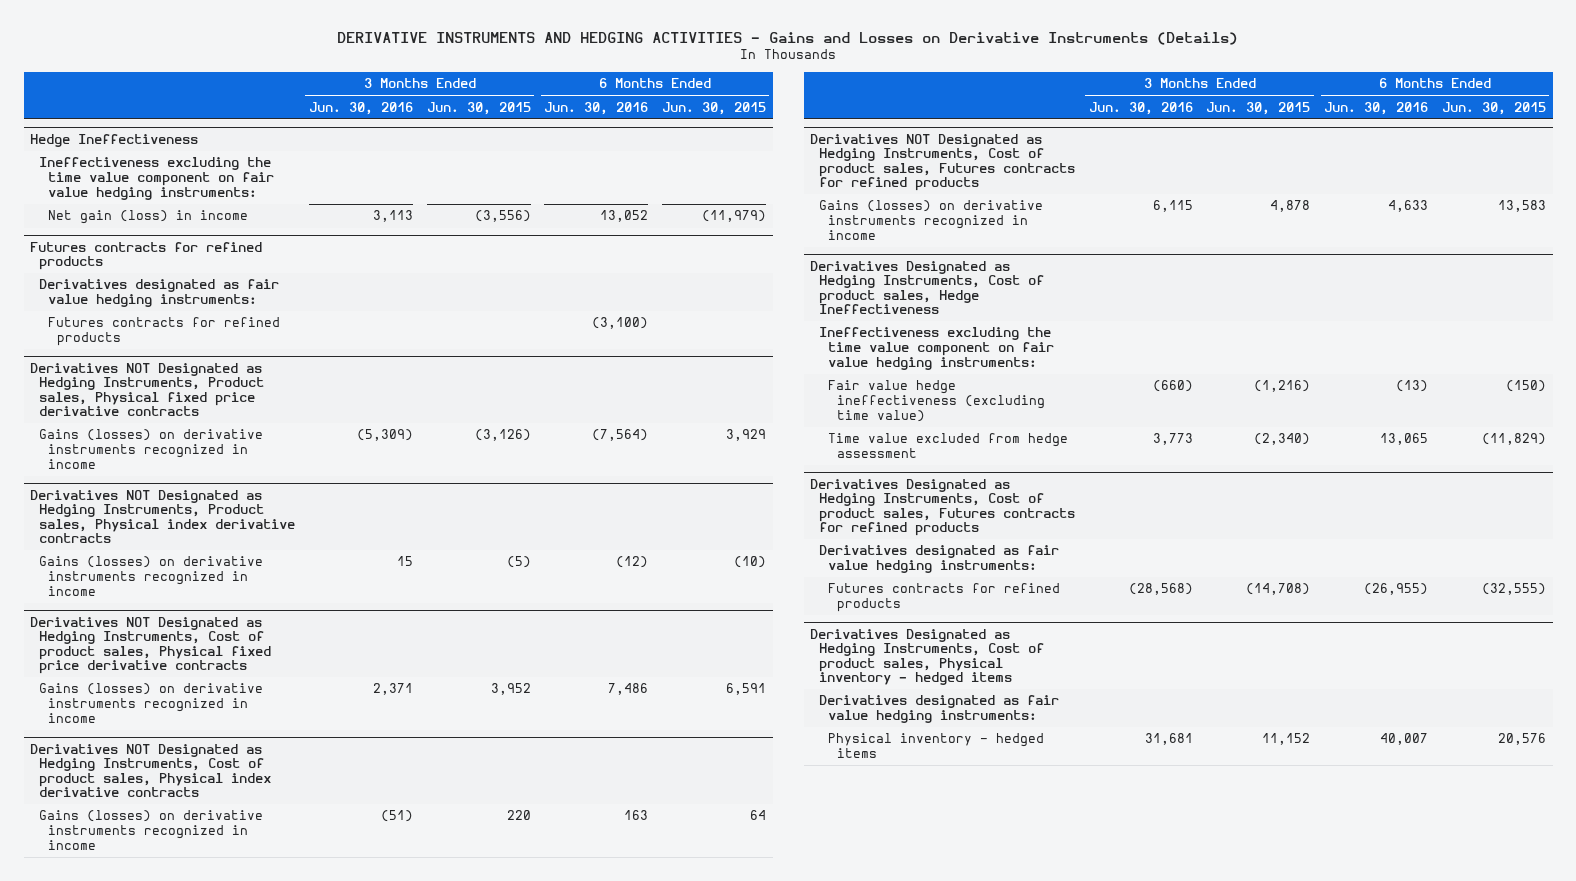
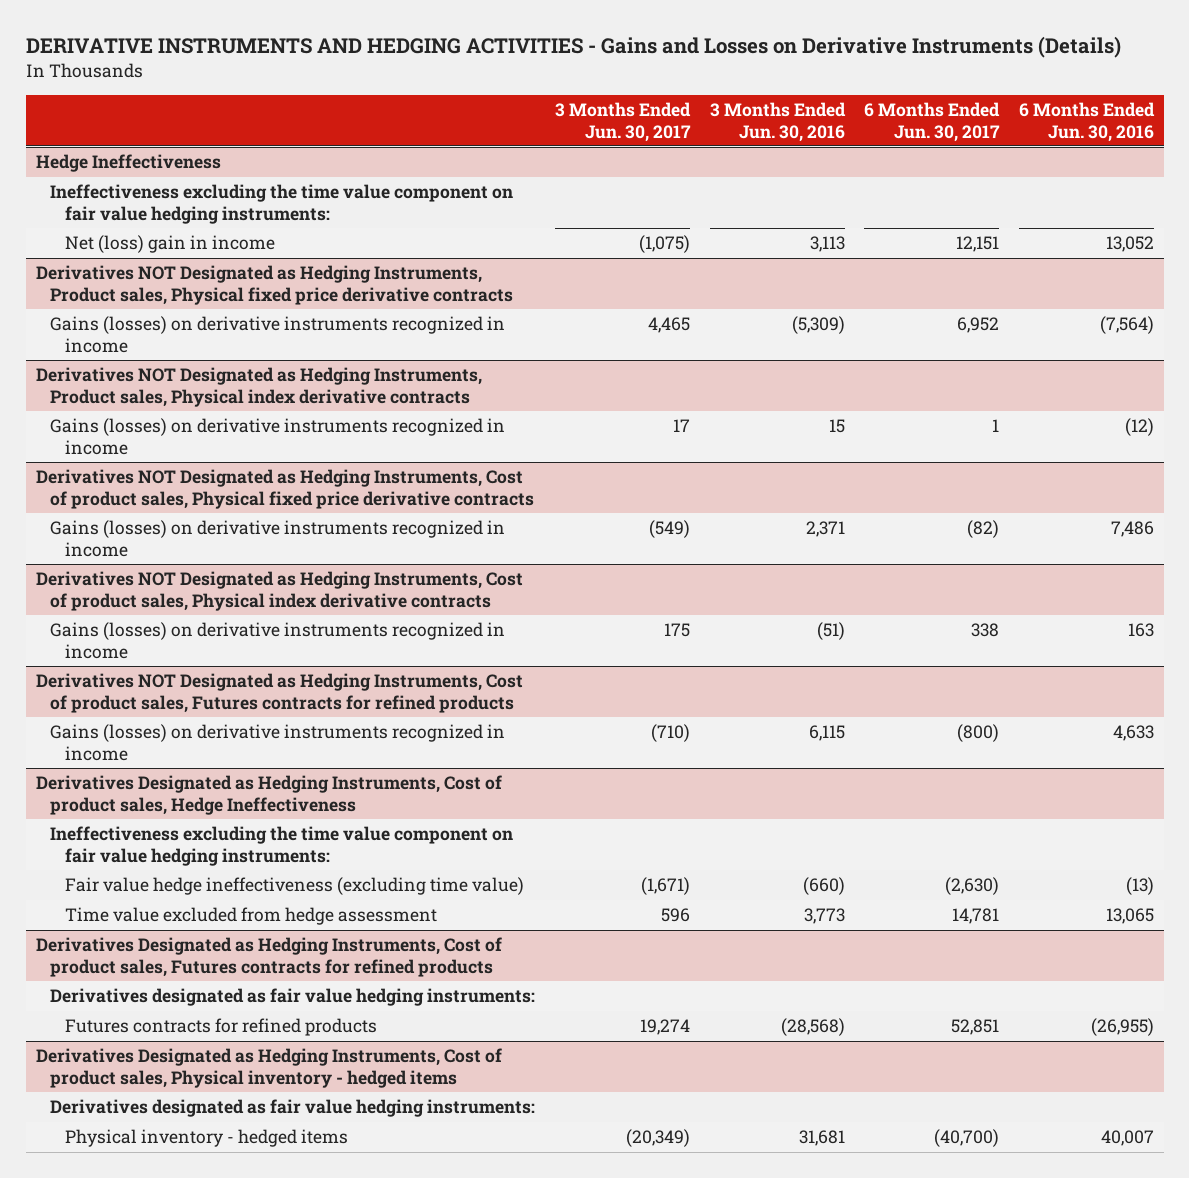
[426,101,531,115] Jun. 30, 2015 -> none
[661,101,766,115] Jun. 30, 2015 -> none
none -> [554,102,691,142] 3 Months Ended Jun. 30, 2017
none -> [864,102,1001,142] 6 Months Ended Jun. 30, 2017
[30,241,263,271] Futures contracts for refined products -> none
[39,279,280,307] Derivatives designated as fair value hedging instruments: -> none
[47,317,280,346] Futures contracts for refined products -> none
[47,210,248,225] Net gain (loss) in income -> [64,235,275,254] Net (loss) gain in income

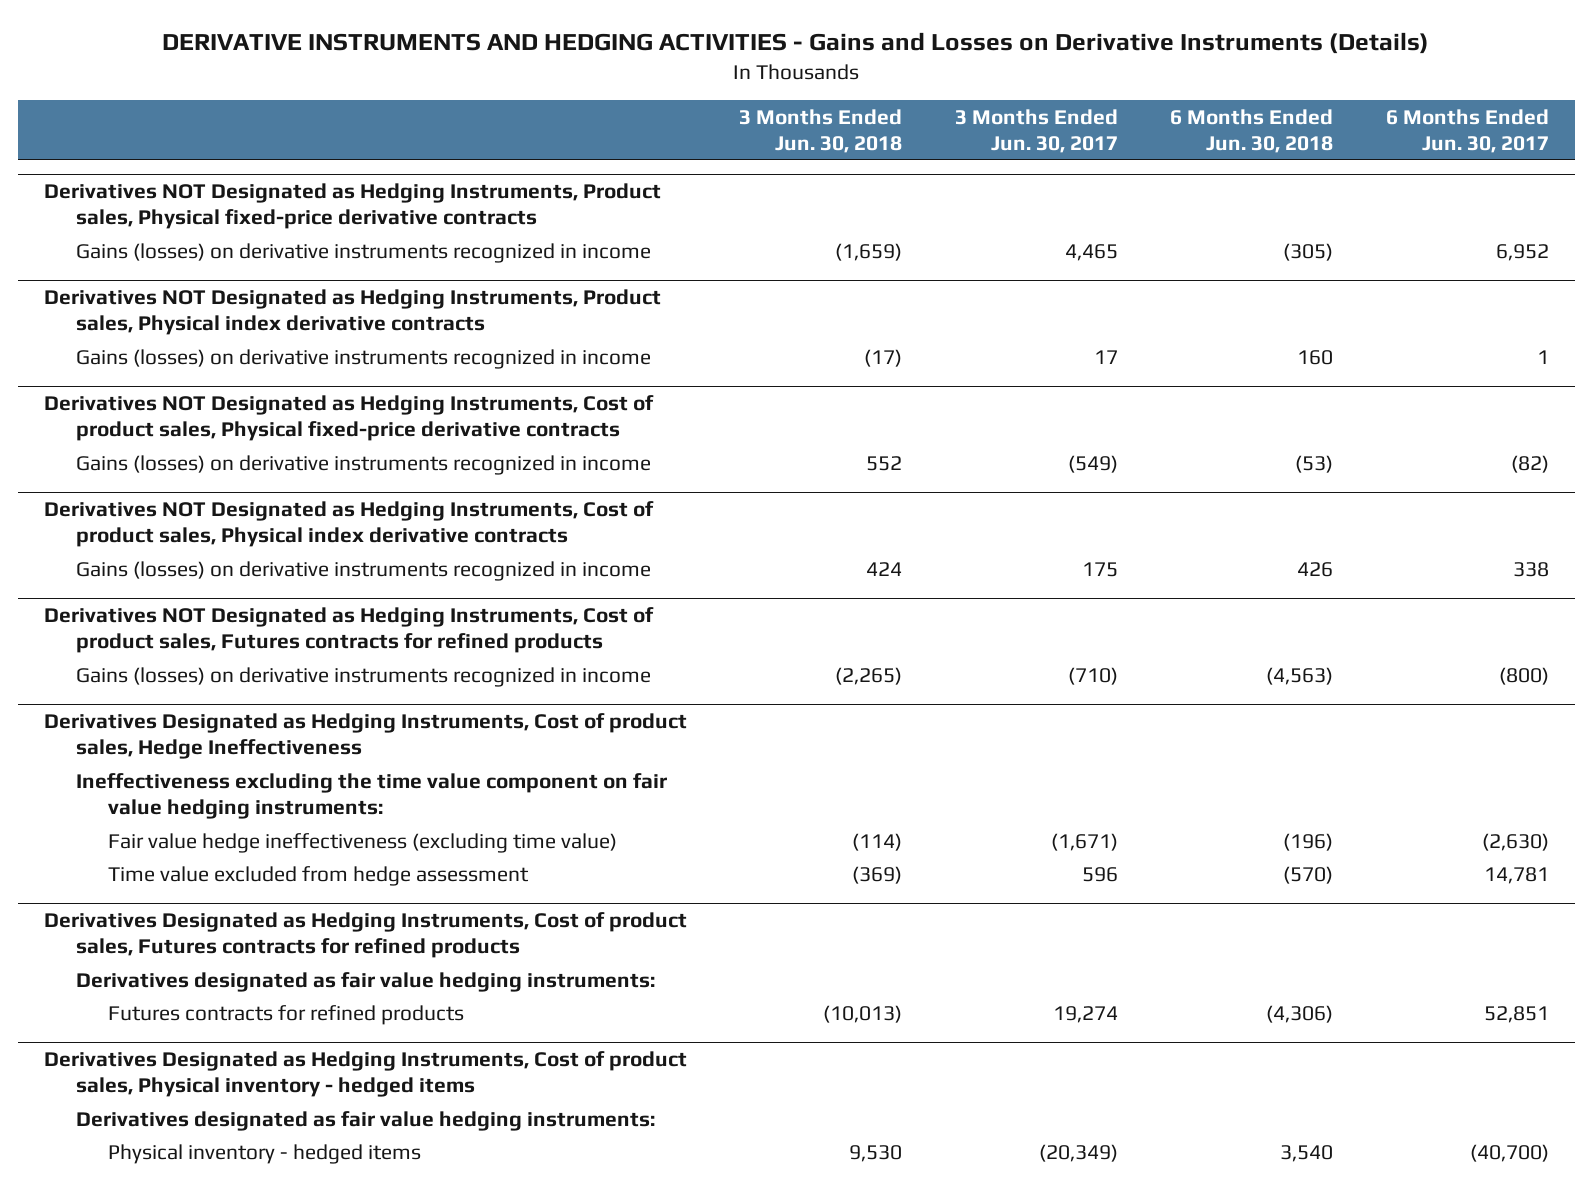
[709,102,846,142] 3 Months Ended Jun. 30, 2016 -> none
[1018,102,1155,142] 6 Months Ended Jun. 30, 2016 -> none
none -> [739,108,903,153] 3 Months Ended Jun. 30, 2018
none -> [1170,108,1334,153] 6 Months Ended Jun. 30, 2018
[35,154,221,173] Hedge Ineffectiveness -> none
[50,184,514,224] Ineffectiveness excluding the time value component on fair value hedging instruments: -> none
[64,235,275,254] Net (loss) gain in income -> none
[35,265,514,305] Derivatives NOT Designated as Hedging Instruments, Product sales, Physical fixed price derivative contracts -> [43,182,661,230] Derivatives NOT Designated as Hedging Instruments, Product sales, Physical fixed-price derivative contracts
[35,469,535,509] Derivatives NOT Designated as Hedging Instruments, Cost of product sales, Physical fixed price derivative contracts -> [43,394,654,442] Derivatives NOT Designated as Hedging Instruments, Cost of product sales, Physical fixed-price derivative contracts

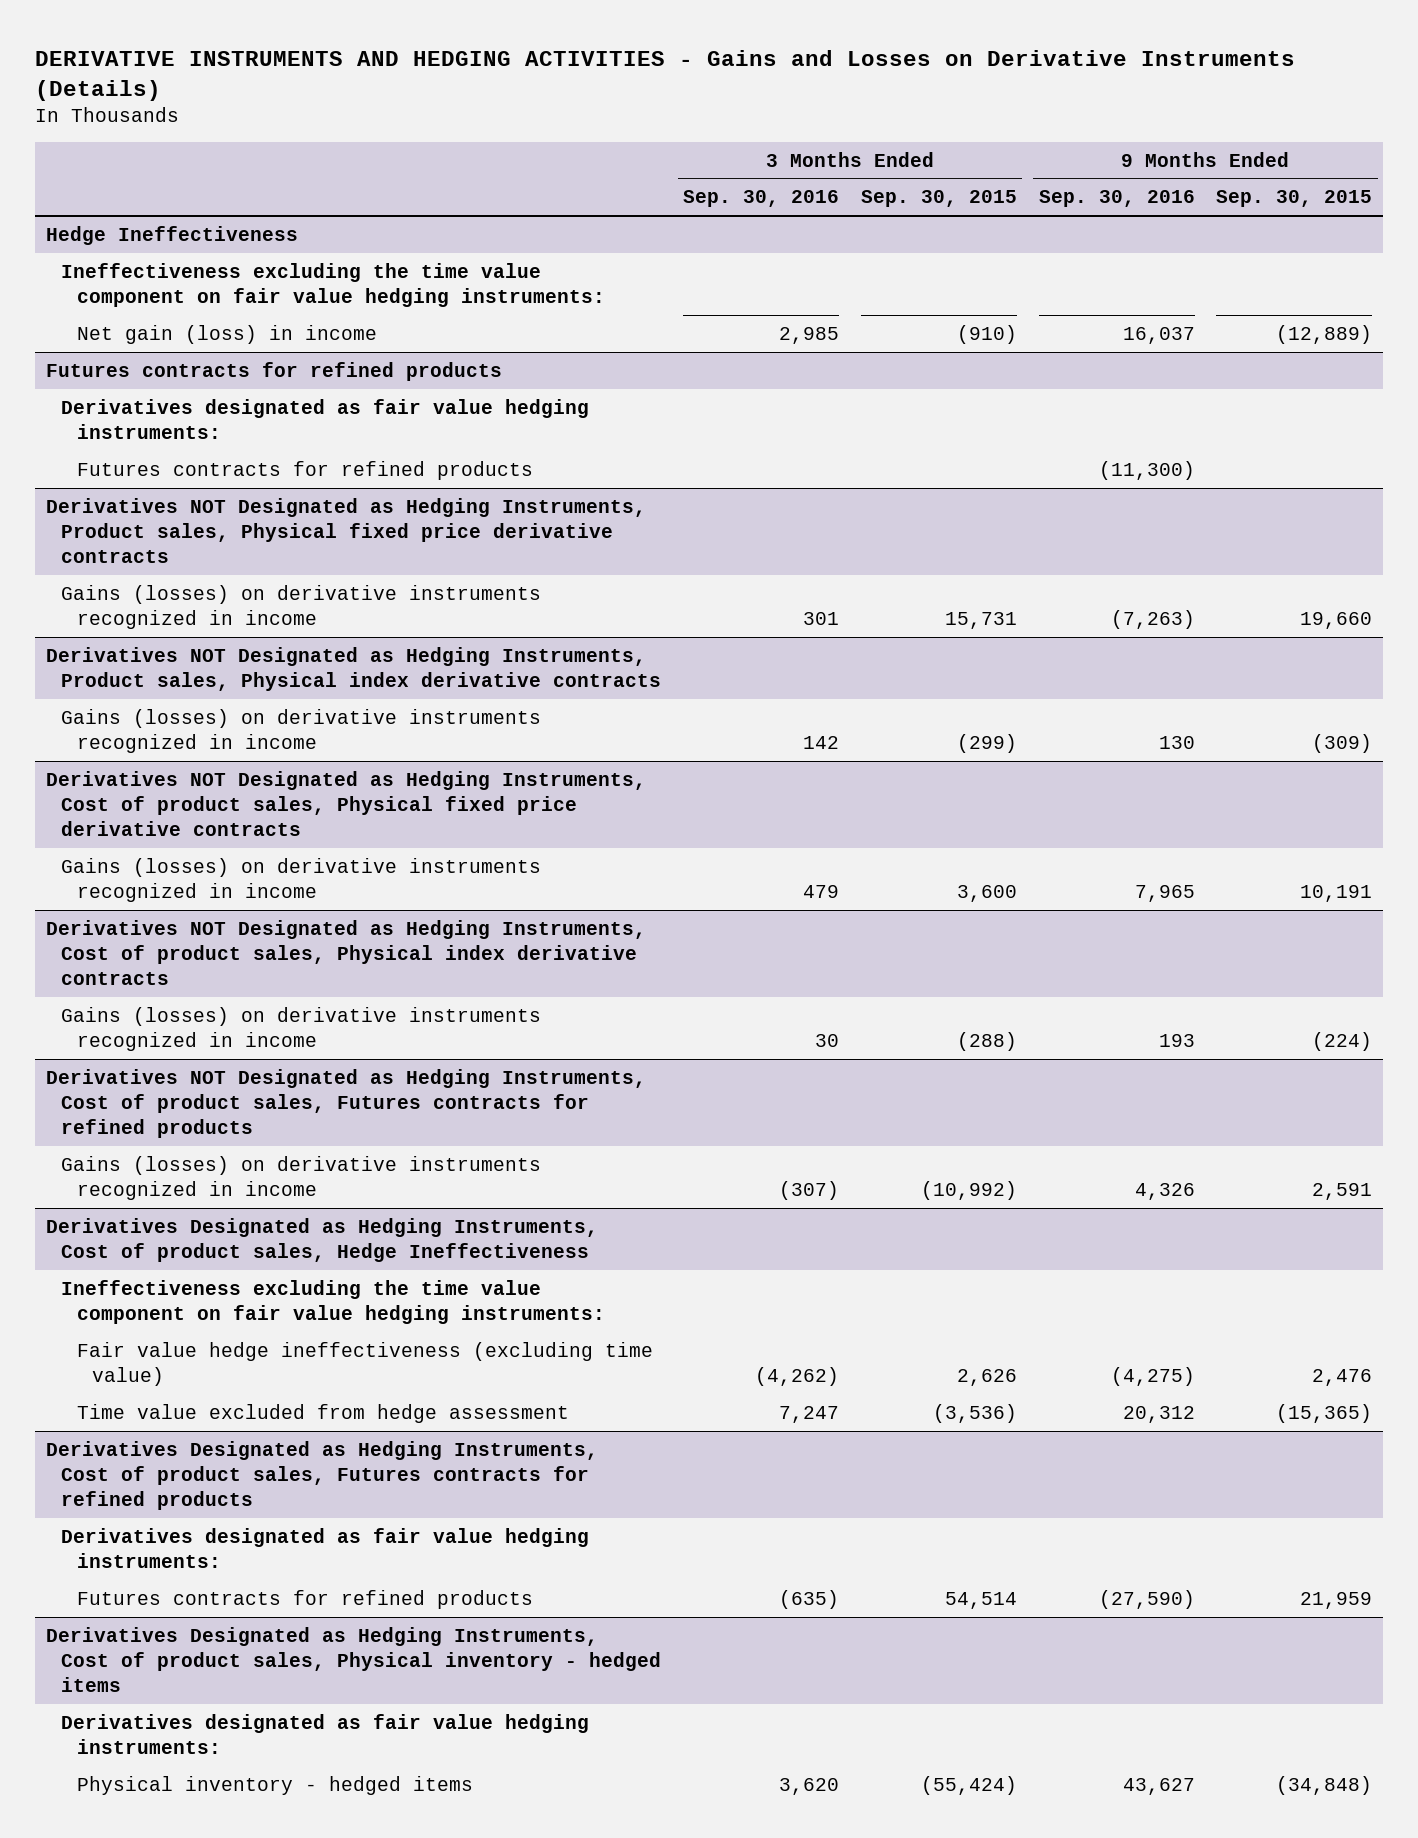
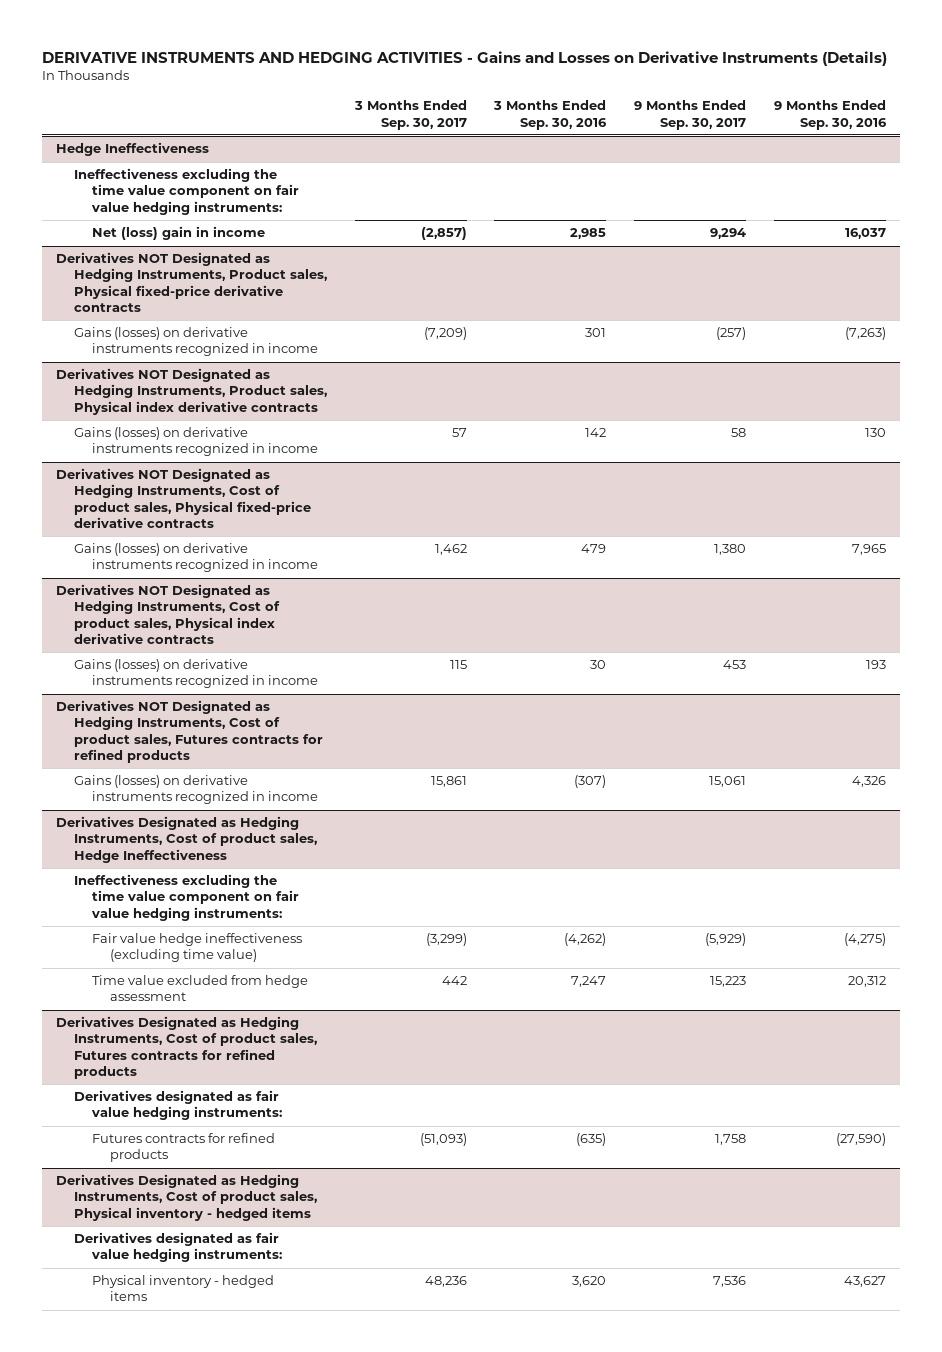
[860,190,1017,208] Sep. 30, 2015 -> none
[1216,190,1373,208] Sep. 30, 2015 -> none
none -> [353,100,467,130] 3 Months Ended Sep. 30, 2017
none -> [634,100,747,130] 9 Months Ended Sep. 30, 2017
[46,361,503,381] Futures contracts for refined products -> none
[61,398,590,440] Derivatives designated as fair value hedging instruments: -> none
[76,460,533,480] Futures contracts for refined products -> none
[76,324,377,344] Net gain (loss) in income -> [91,226,265,241] Net (loss) gain in income
[46,497,647,564] Derivatives NOT Designated as Hedging Instruments, Product sales, Physical fixed price derivative contracts -> [56,252,328,312] Derivatives NOT Designated as Hedging Instruments, Product sales, Physical fixed-price derivative contracts
[46,770,647,837] Derivatives NOT Designated as Hedging Instruments, Cost of product sales, Physical fixed price derivative contracts -> [56,468,312,528] Derivatives NOT Designated as Hedging Instruments, Cost of product sales, Physical fixed-price derivative contracts

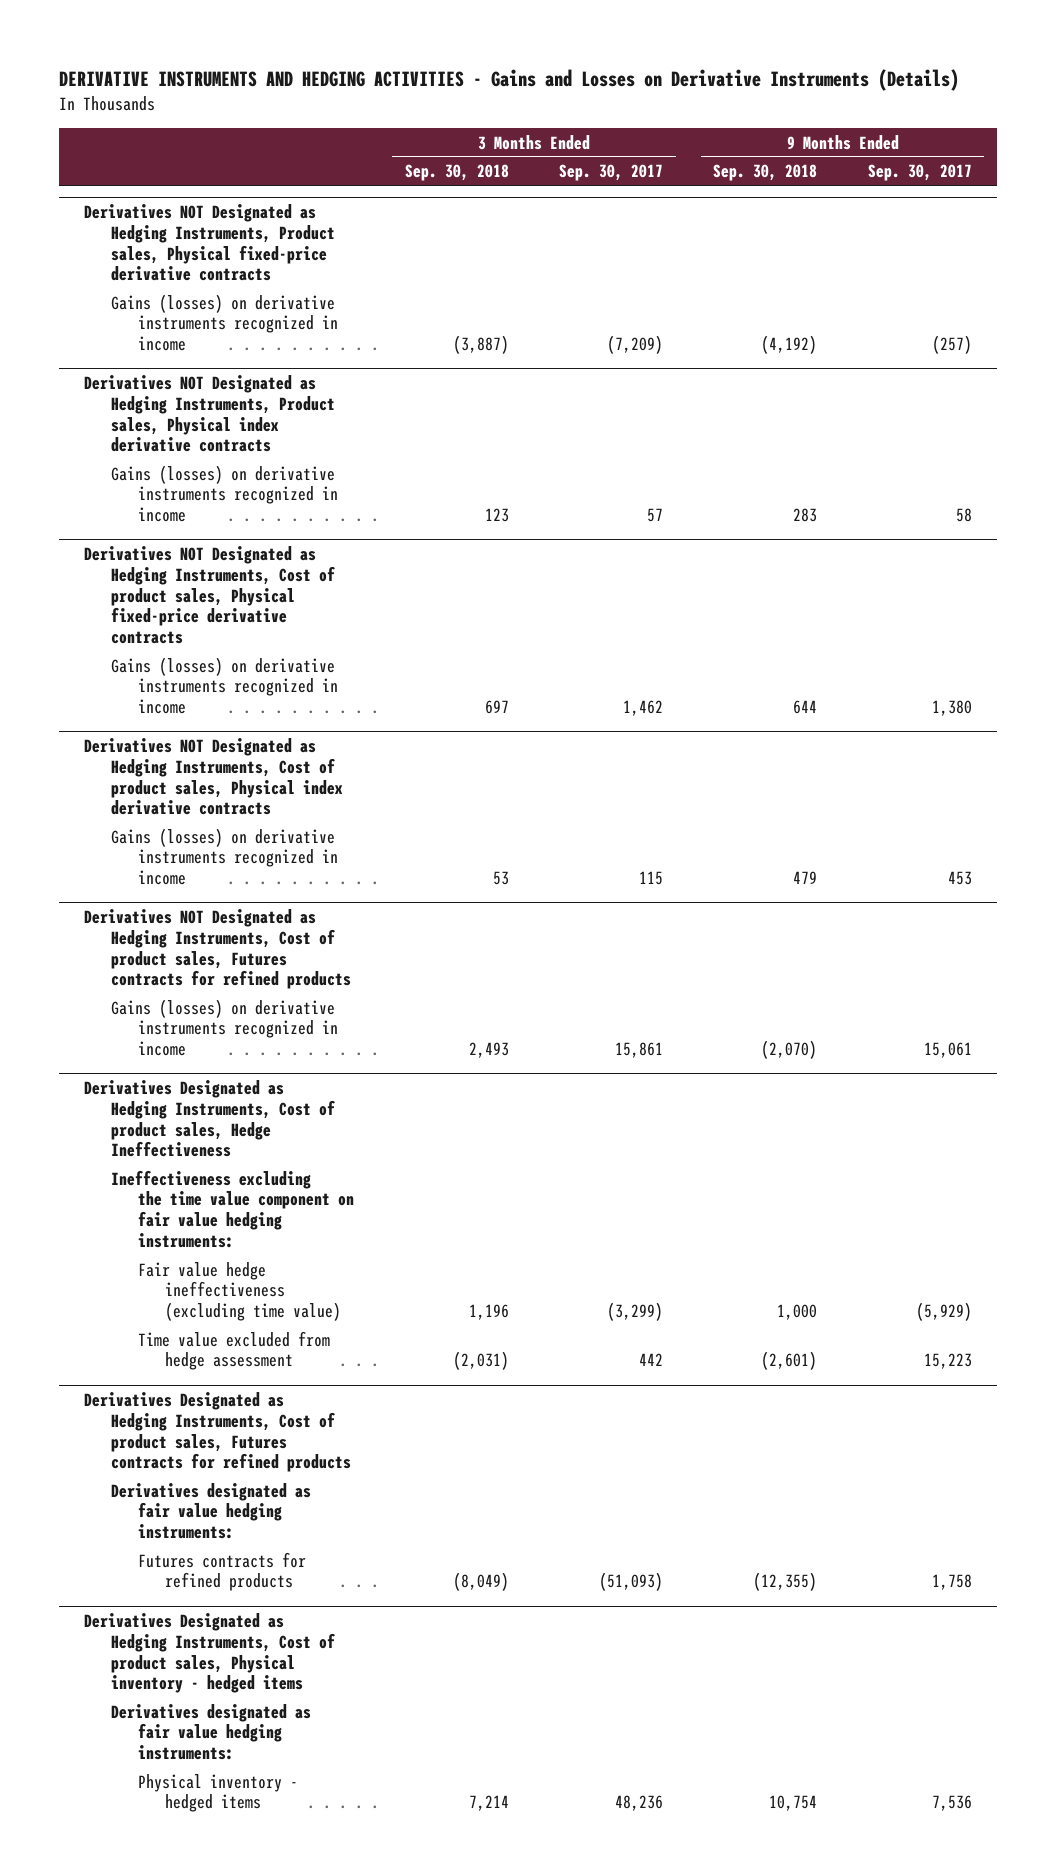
[493,100,608,130] 3 Months Ended Sep. 30, 2016 -> none
[773,100,887,130] 9 Months Ended Sep. 30, 2016 -> none
none -> [404,164,509,182] Sep. 30, 2018
none -> [713,164,818,182] Sep. 30, 2018
[56,142,210,157] Hedge Ineffectiveness -> none
[74,168,299,215] Ineffectiveness excluding the time value component on fair value hedging instruments: -> none
[91,226,265,241] Net (loss) gain in income -> none

